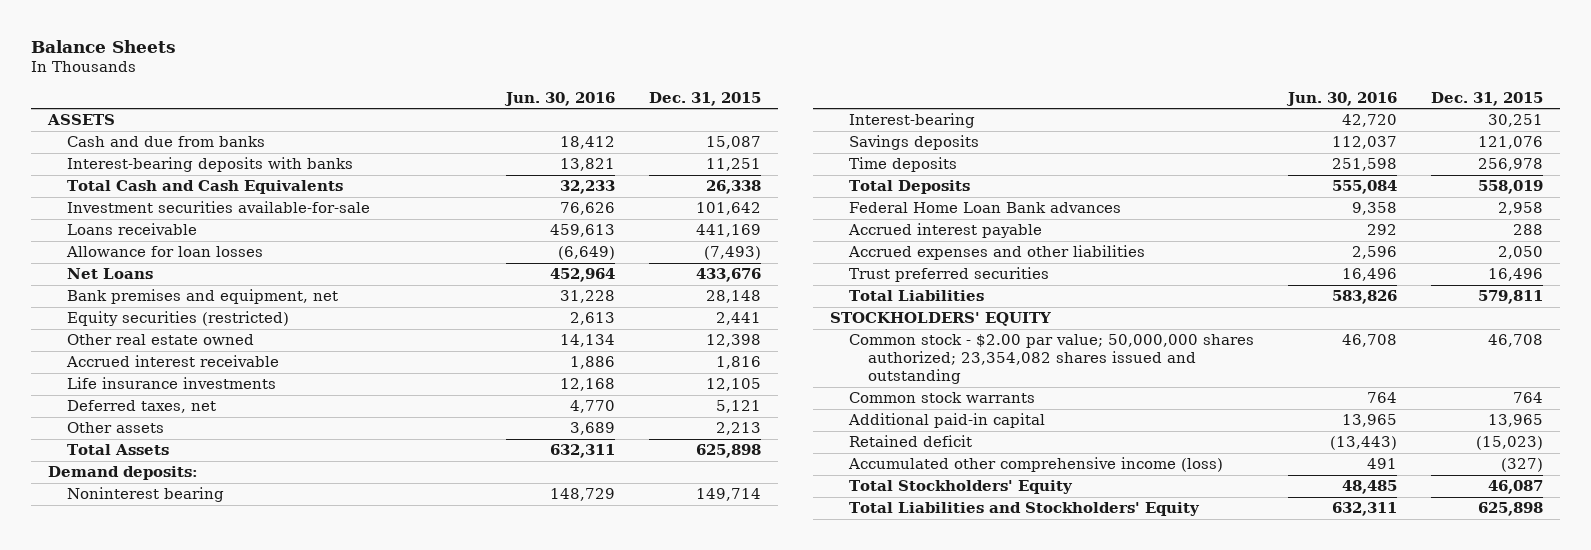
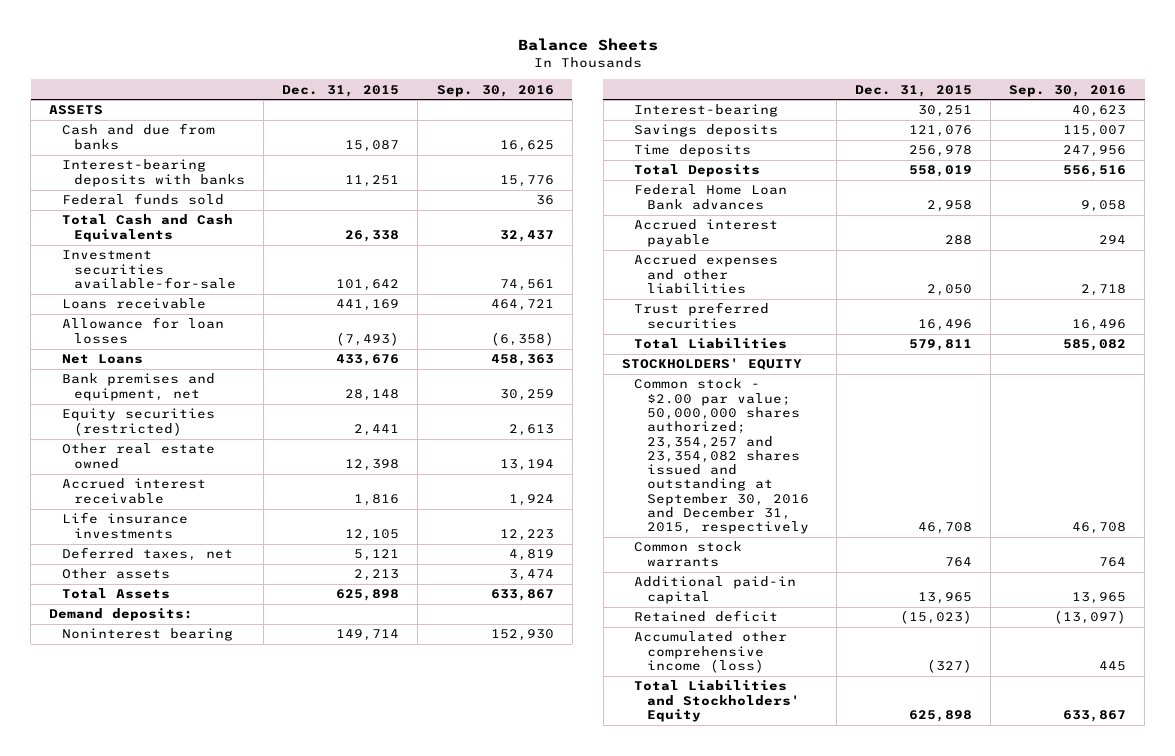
[503,91,615,106] Jun. 30, 2016 -> none
none -> [436,84,554,97] Sep. 30, 2016
none -> [61,193,224,206] Federal funds sold
[849,334,1255,384] Common stock - $2.00 par value; 50,000,000 shares authorized; 23,354,082 shares issued and outstanding -> [634,378,809,535] Common stock - $2.00 par value; 50,000,000 shares authorized; 23,354,257 and 23,354,082 shares issued and outstanding at September 30, 2016 and December 31, 2015, respectively
[849,480,1074,495] Total Stockholders' Equity -> none

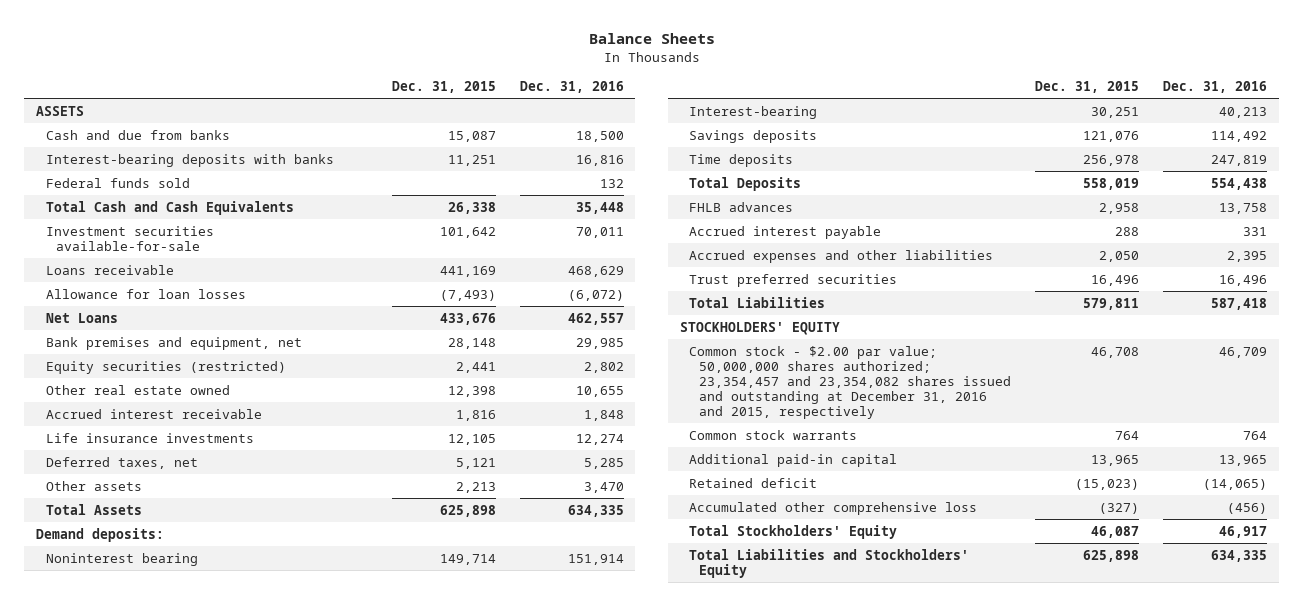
[436,84,554,97] Sep. 30, 2016 -> none
none -> [519,81,624,94] Dec. 31, 2016
[634,184,788,210] Federal Home Loan Bank advances -> [689,201,794,212] FHLB advances
[634,378,809,535] Common stock - $2.00 par value; 50,000,000 shares authorized; 23,354,257 and 23,354,082 shares issued and outstanding at September 30, 2016 and December 31, 2015, respectively -> [689,345,1012,420] Common stock - $2.00 par value; 50,000,000 shares authorized; 23,354,457 and 23,354,082 shares issued and outstanding at December 31, 2016 and 2015, respectively
[634,631,788,674] Accumulated other comprehensive income (loss) -> [689,501,978,515] Accumulated other comprehensive loss
none -> [689,524,898,539] Total Stockholders' Equity

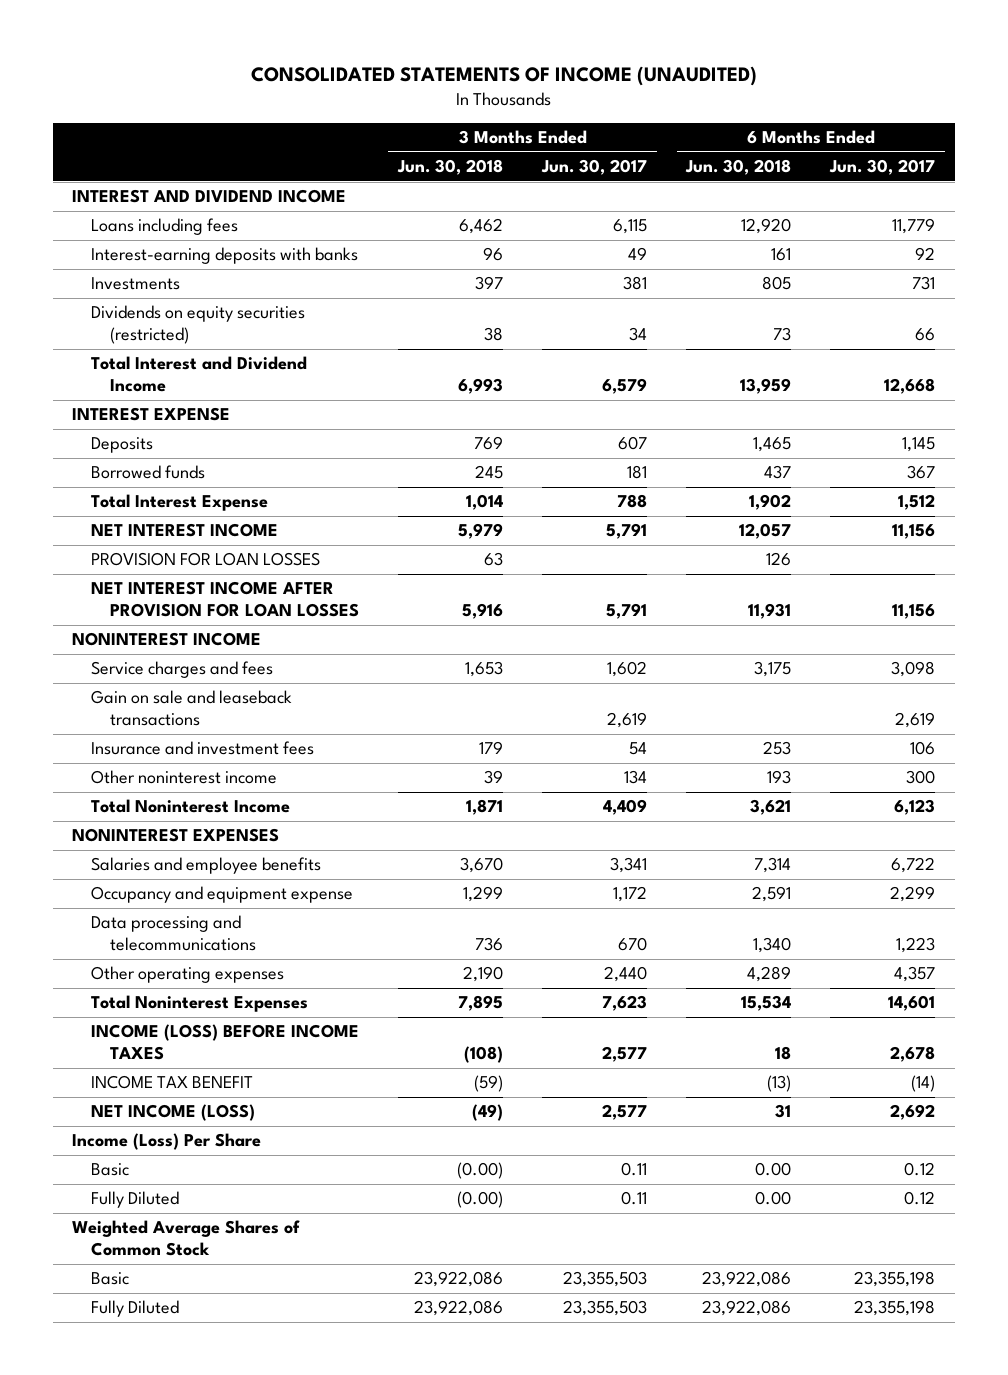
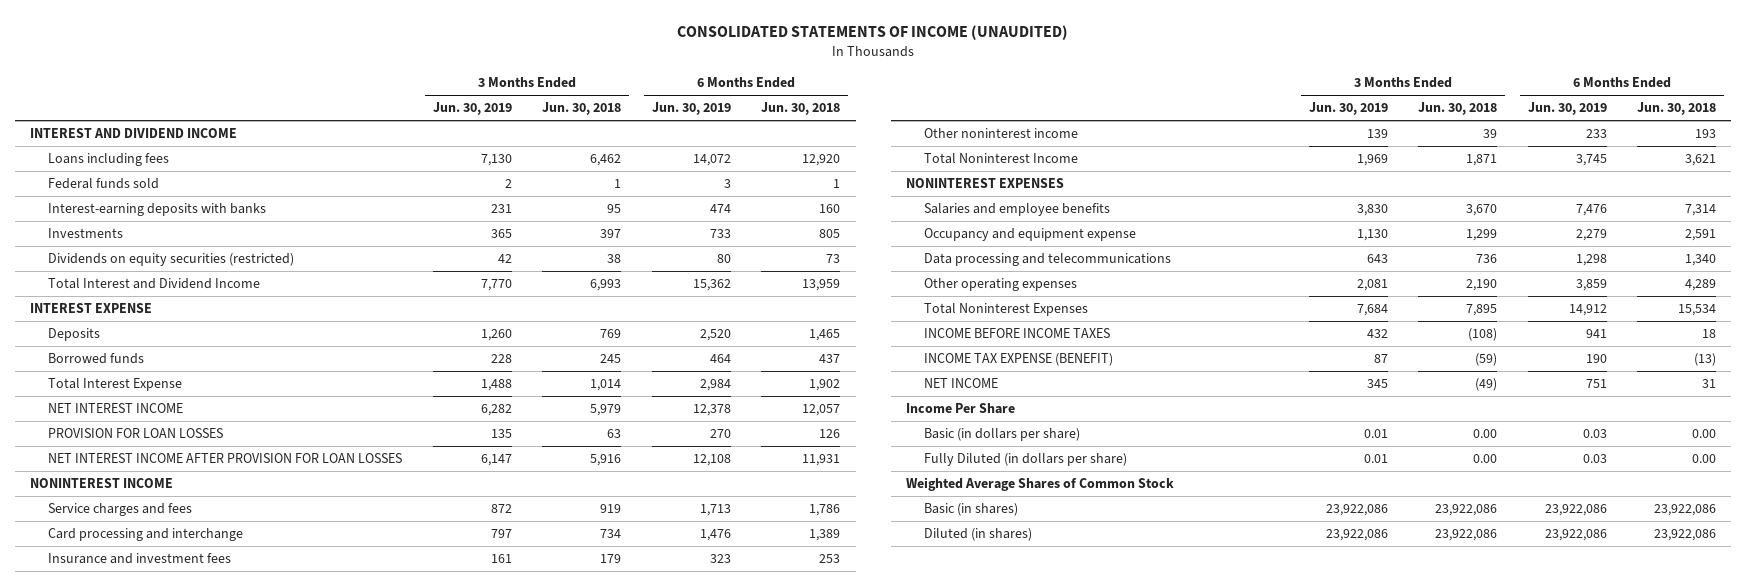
[541,159,648,176] Jun. 30, 2017 -> none
[829,159,936,176] Jun. 30, 2017 -> none
none -> [432,102,512,116] Jun. 30, 2019
none -> [651,102,731,116] Jun. 30, 2019
none -> [48,178,160,190] Federal funds sold
[483,247,504,262] 96 -> [607,204,622,214] 95
[771,248,792,262] 161 -> [819,204,841,214] 160
[90,690,292,727] Gain on sale and leaseback transactions -> none
[465,661,504,678] 1,653 -> [600,504,622,514] 919
[754,661,792,678] 3,175 -> [809,504,841,517] 1,786
none -> [48,528,244,542] Card processing and interchange
[90,1024,359,1061] INCOME (LOSS) BEFORE INCOME TAXES -> [924,328,1111,339] INCOME BEFORE INCOME TAXES
[90,1075,253,1090] INCOME TAX BENEFIT -> [924,353,1114,367] INCOME TAX EXPENSE (BENEFIT)
[90,1104,255,1122] NET INCOME (LOSS) -> [924,378,999,389] NET INCOME
[72,1133,262,1151] Income (Loss) Per Share -> [906,403,1016,415] Income Per Share
[90,1163,129,1177] Basic -> [924,428,1081,442] Basic (in dollars per share)
[457,1162,504,1180] (0.00) -> [1473,429,1498,439] 0.00
[90,1191,179,1209] Fully Diluted -> [924,453,1128,467] Fully Diluted (in dollars per share)
[457,1191,504,1209] (0.00) -> [1473,454,1498,464] 0.00
[90,1272,129,1286] Basic -> [924,503,1019,517] Basic (in shares)
[90,1300,179,1318] Fully Diluted -> [924,528,1033,542] Diluted (in shares)

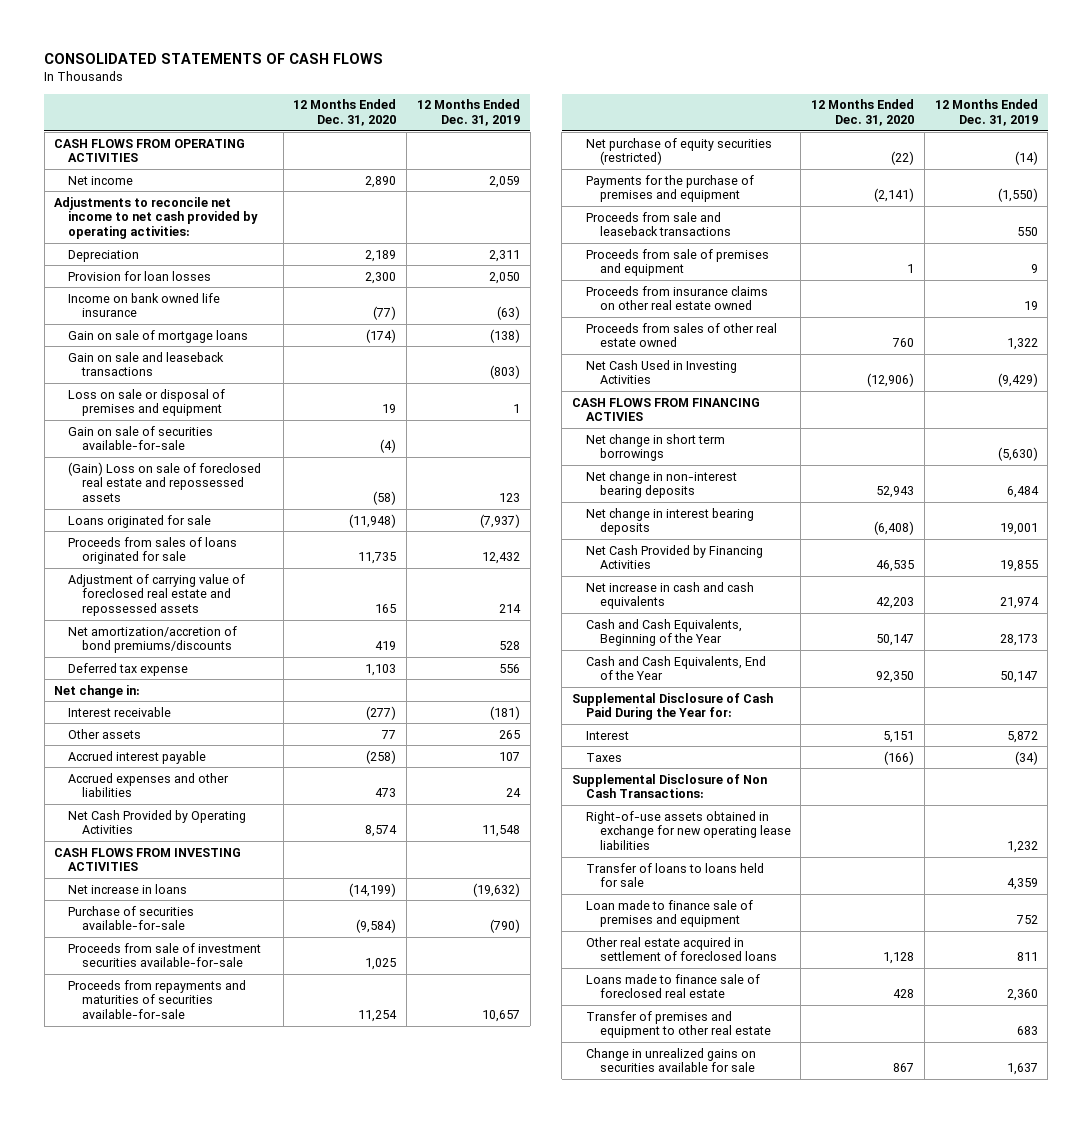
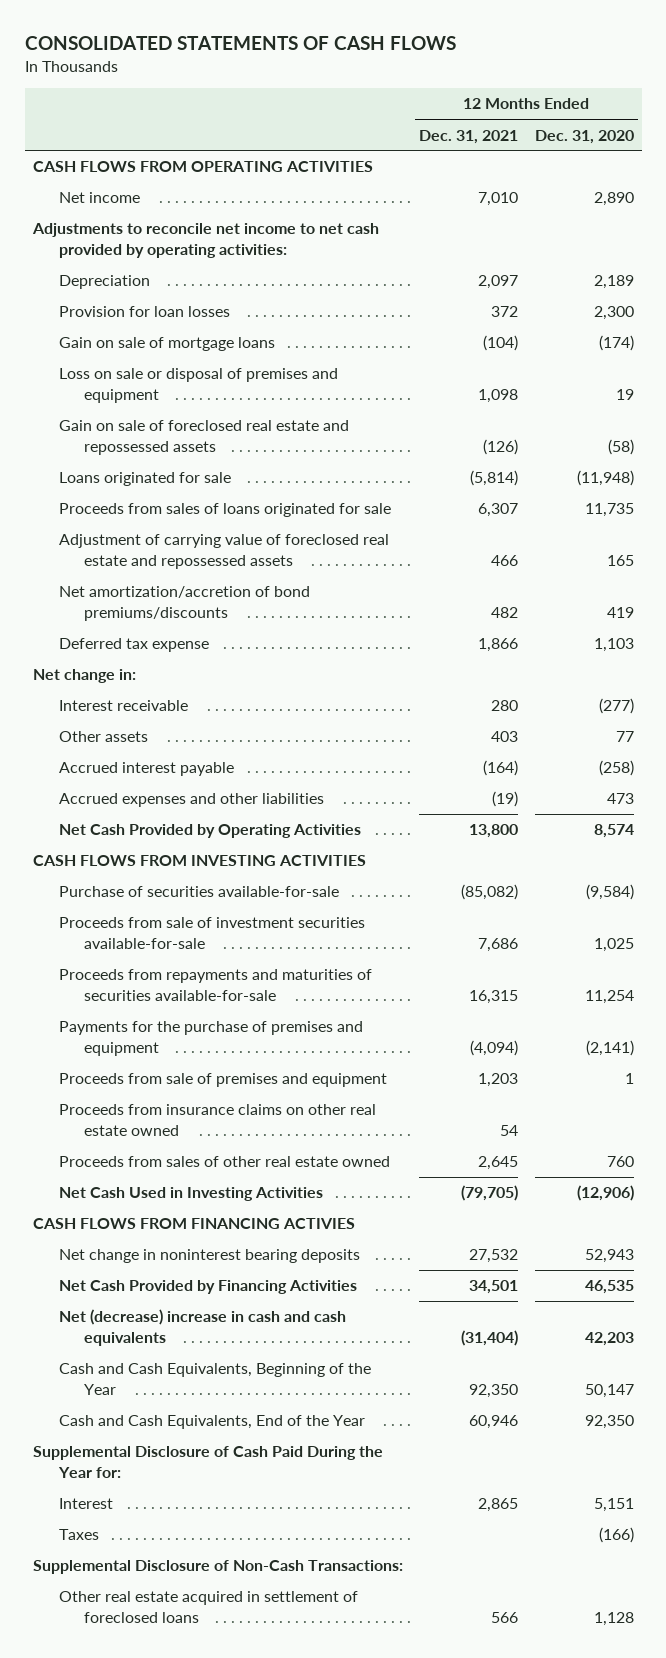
[416,99,520,127] 12 Months Ended Dec. 31, 2019 -> none
none -> [419,129,519,144] Dec. 31, 2021
[68,292,221,318] Income on bank owned life insurance -> none
[68,351,225,377] Gain on sale and leaseback transactions -> none
[68,425,214,451] Gain on sale of securities available-for-sale -> none
[68,461,262,502] (Gain) Loss on sale of foreclosed real estate and repossessed assets -> [58,420,349,455] Gain on sale of foreclosed real estate and repossessed assets
[68,883,188,894] Net increase in loans -> none
[585,137,772,166] Net purchase of equity securities (restricted) -> none
[585,211,731,237] Proceeds from sale and leaseback transactions -> none
[585,433,725,462] Net change in short term borrowings -> none
[585,507,754,536] Net change in interest bearing deposits -> none
[585,470,737,499] Net change in non-interest bearing deposits -> [58,1249,360,1264] Net change in noninterest bearing deposits
[585,581,754,610] Net increase in cash and cash equivalents -> [58,1309,346,1346] Net (decrease) increase in cash and cash equivalents
[585,810,791,850] Right-of-use assets obtained in exchange for new operating lease liabilities -> none
[585,862,764,888] Transfer of loans to loans held for sale -> none
[585,899,753,928] Loan made to finance sale of premises and equipment -> none
[572,773,768,799] Supplemental Disclosure of Non Cash Transactions: -> [32,1560,403,1575] Supplemental Disclosure of Non-Cash Transactions:
[585,973,760,999] Loans made to finance sale of foreclosed real estate -> none
[585,1010,771,1039] Transfer of premises and equipment to other real estate -> none
[585,1047,756,1073] Change in unrealized gains on securities available for sale -> none

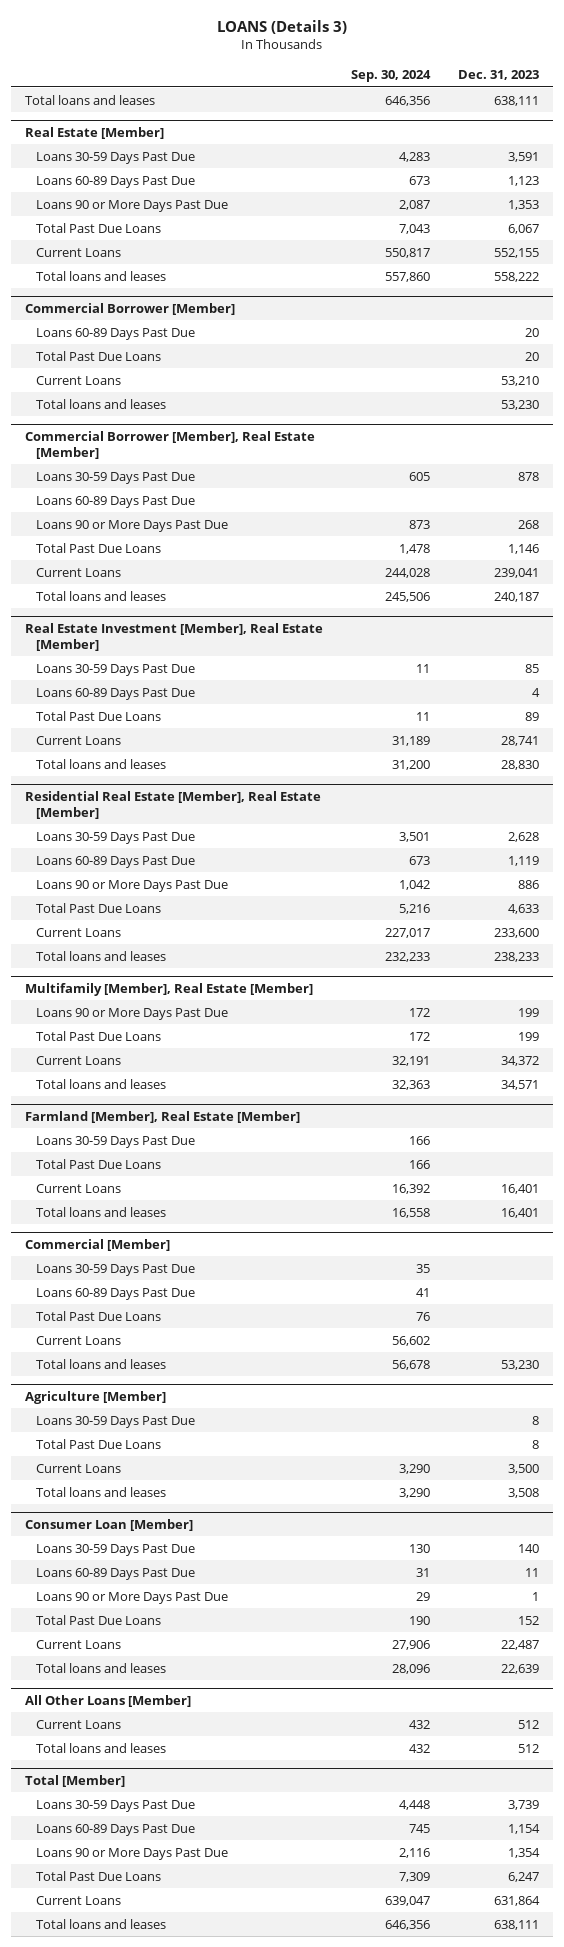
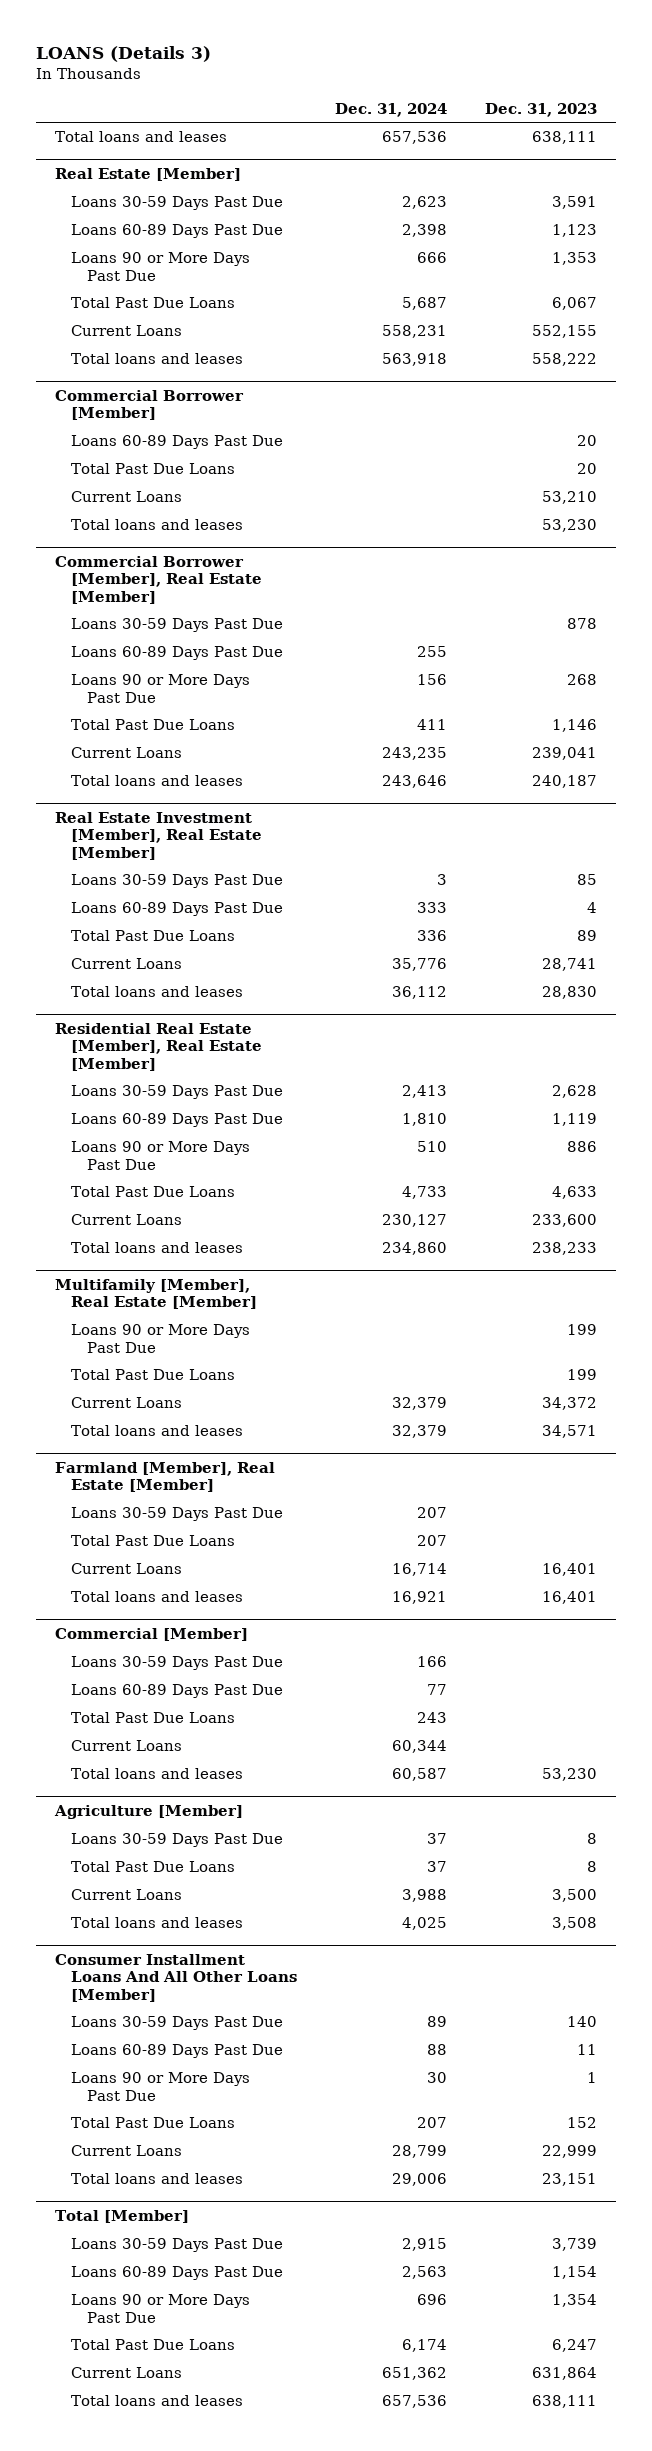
[351,70,432,83] Sep. 30, 2024 -> none
none -> [335,102,448,117] Dec. 31, 2024
[25,1518,194,1531] Consumer Loan [Member] -> none
none -> [55,1954,298,2002] Consumer Installment Loans And All Other Loans [Member]
[25,1694,192,1707] All Other Loans [Member] -> none
[36,1719,122,1729] Current Loans -> none
[36,1742,167,1753] Total loans and leases -> none
[501,1639,540,1650] 22,487 -> [542,2145,598,2159] 22,999
[501,1663,540,1674] 22,639 -> [542,2173,598,2187] 23,151

